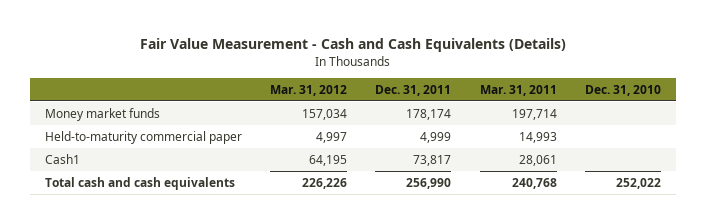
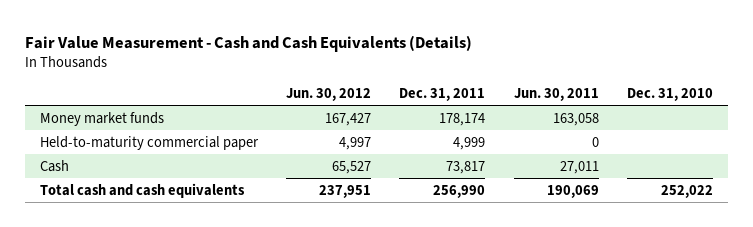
[270,84,348,96] Mar. 31, 2012 -> none
[479,84,557,96] Mar. 31, 2011 -> none
none -> [286,88,372,102] Jun. 30, 2012
none -> [513,88,599,102] Jun. 30, 2011
[44,153,80,164] Cash1 -> [39,159,69,172] Cash

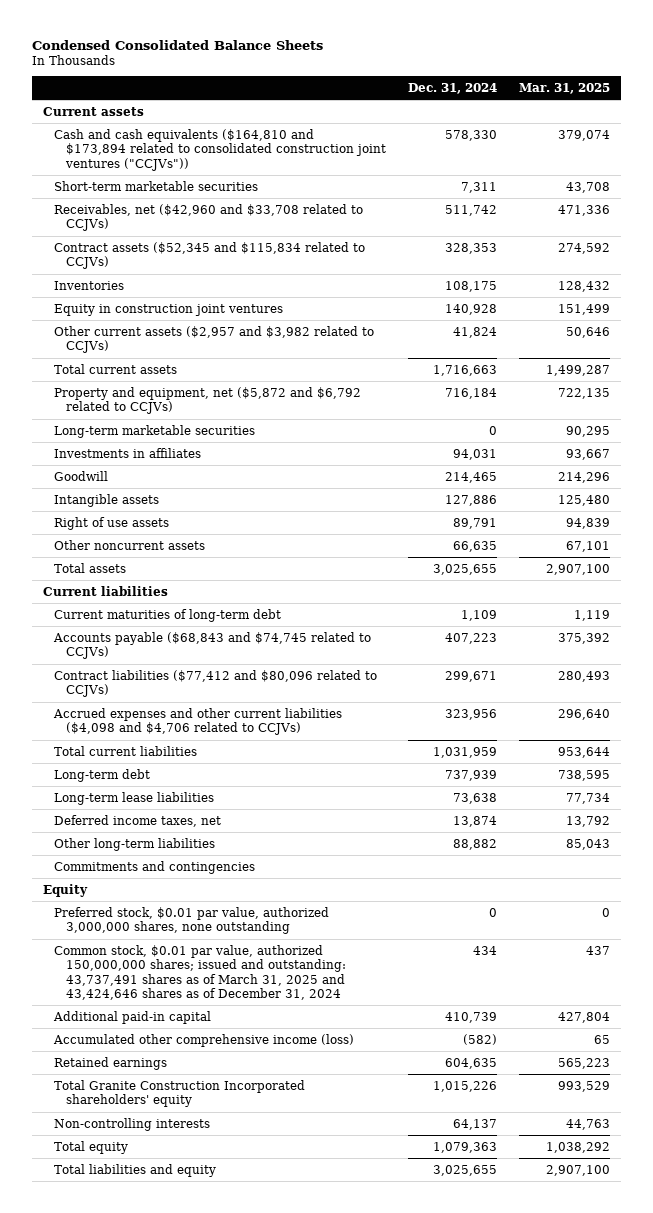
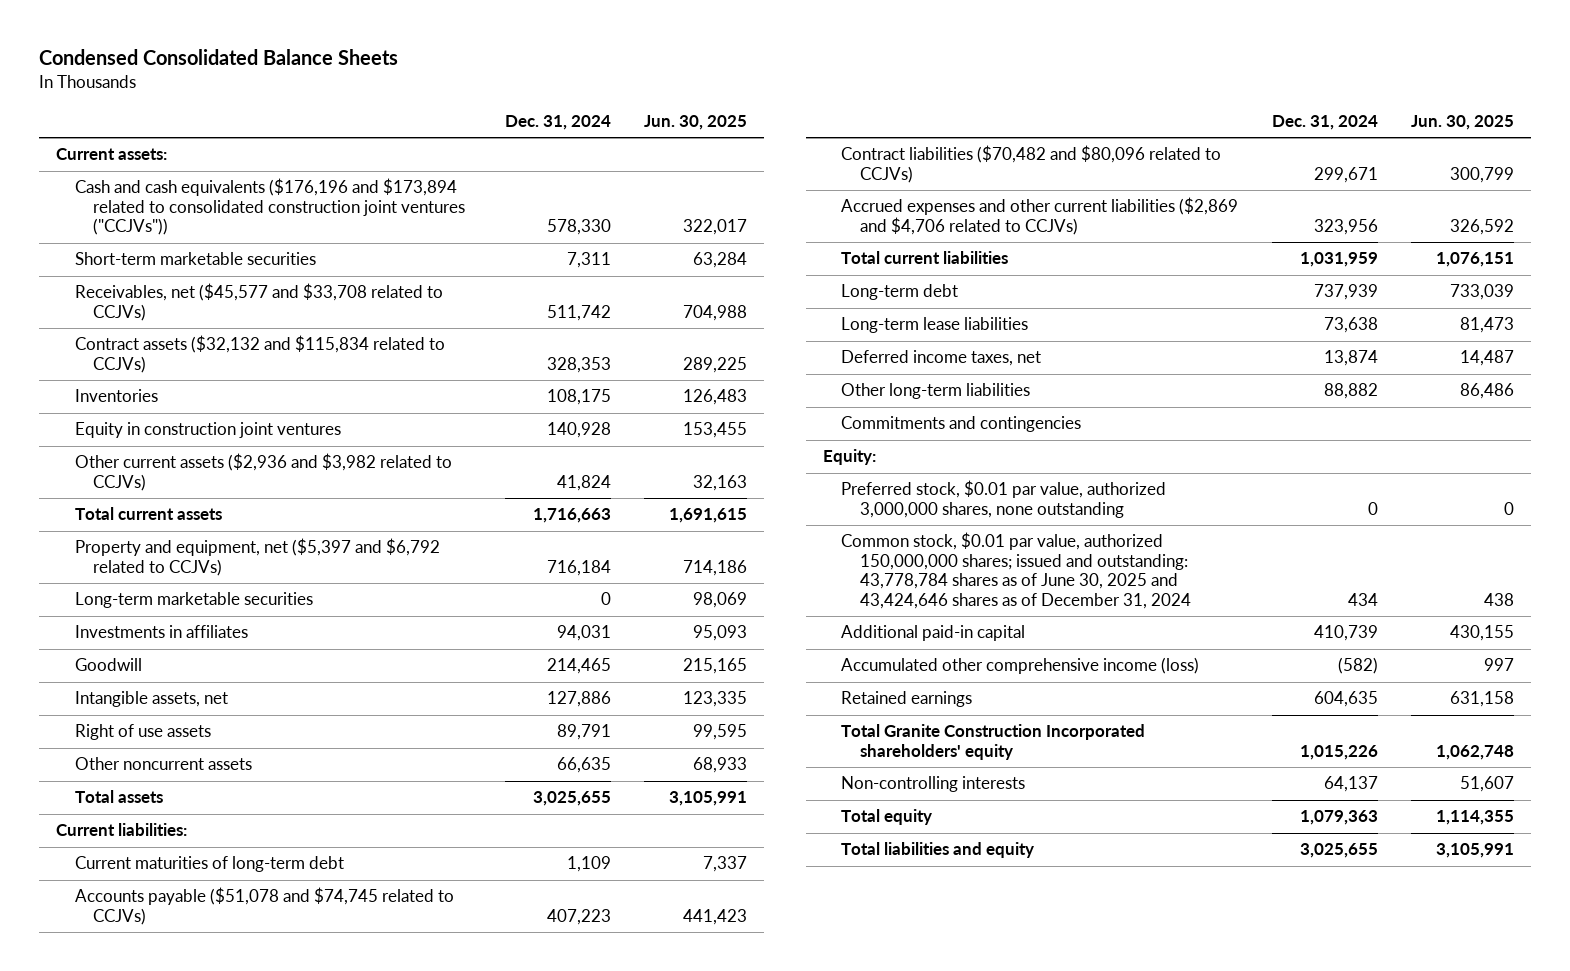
[518,82,610,94] Mar. 31, 2025 -> none
none -> [644,115,748,131] Jun. 30, 2025
[43,106,145,116] Current assets -> [56,148,168,161] Current assets:
[54,128,386,171] Cash and cash equivalents ($164,810 and $173,894 related to consolidated construction joint ventures ("CCJVs")) -> [74,178,466,236] Cash and cash equivalents ($176,196 and $173,894 related to consolidated construction joint ventures ("CCJVs"))
[54,203,364,232] Receivables, net ($42,960 and $33,708 related to CCJVs) -> [74,283,443,321] Receivables, net ($45,577 and $33,708 related to CCJVs)
[54,241,366,270] Contract assets ($52,345 and $115,834 related to CCJVs) -> [74,335,445,373] Contract assets ($32,132 and $115,834 related to CCJVs)
[54,325,375,354] Other current assets ($2,957 and $3,982 related to CCJVs) -> [74,453,452,491] Other current assets ($2,936 and $3,982 related to CCJVs)
[54,386,362,415] Property and equipment, net ($5,872 and $6,792 related to CCJVs) -> [74,538,440,576] Property and equipment, net ($5,397 and $6,792 related to CCJVs)
[54,493,160,507] Intangible assets -> [74,691,228,708] Intangible assets, net
[43,585,169,596] Current liabilities -> [56,823,188,837] Current liabilities:
[53,631,372,660] Accounts payable ($68,843 and $74,745 related to CCJVs) -> [74,887,454,925] Accounts payable ($51,078 and $74,745 related to CCJVs)
[54,669,378,698] Contract liabilities ($77,412 and $80,096 related to CCJVs) -> [841,145,1222,183] Contract liabilities ($70,482 and $80,096 related to CCJVs)
[53,707,343,736] Accrued expenses and other current liabilities ($4,098 and $4,706 related to CCJVs) -> [841,197,1239,235] Accrued expenses and other current liabilities ($2,869 and $4,706 related to CCJVs)
[43,883,89,897] Equity -> [822,449,876,466] Equity:
[54,944,346,1000] Common stock, $0.01 par value, authorized 150,000,000 shares; issued and outstanding: 43,737,491 shares as of March 31, 2025 and 43,424,646 shares as of December 31, 2024 -> [841,532,1191,609] Common stock, $0.01 par value, authorized 150,000,000 shares; issued and outstanding: 43,778,784 shares as of June 30, 2025 and 43,424,646 shares as of December 31, 2024

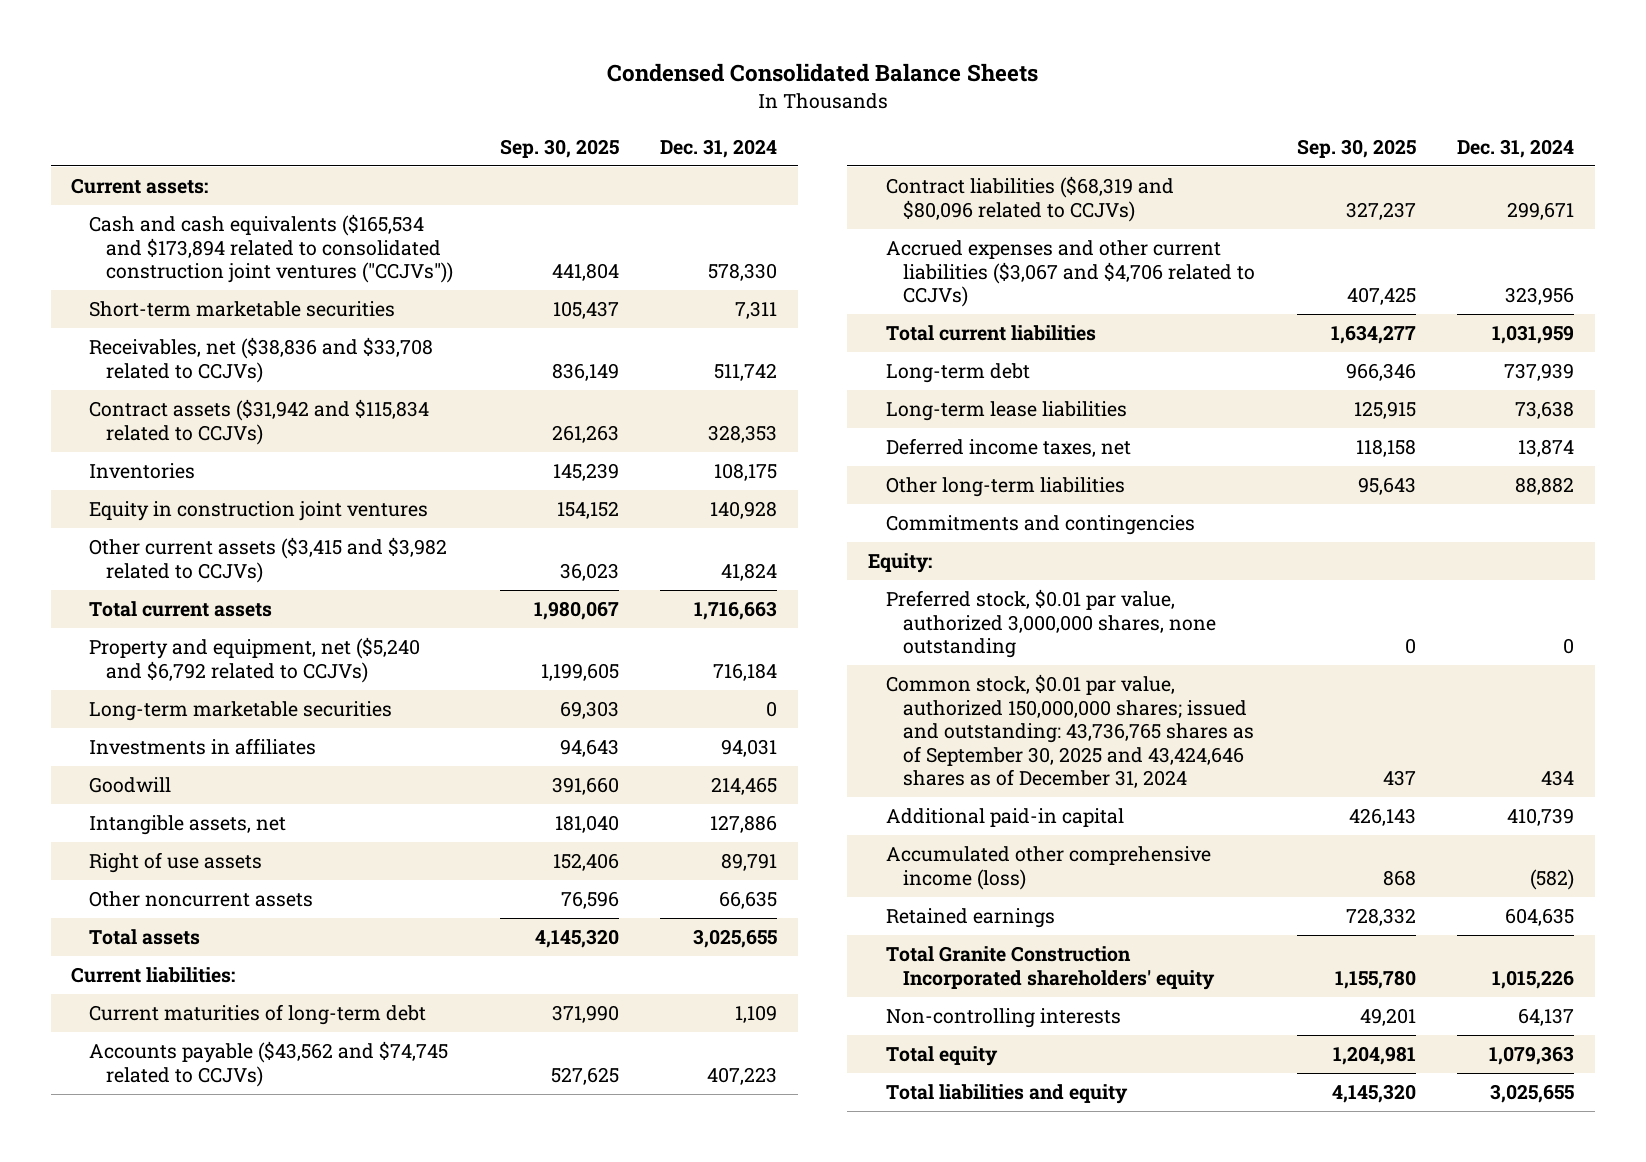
[644,115,748,131] Jun. 30, 2025 -> none
none -> [499,138,619,158] Sep. 30, 2025
[74,178,466,236] Cash and cash equivalents ($176,196 and $173,894 related to consolidated construction joint ventures ("CCJVs")) -> [88,214,454,284] Cash and cash equivalents ($165,534 and $173,894 related to consolidated construction joint ventures ("CCJVs"))
[74,283,443,321] Receivables, net ($45,577 and $33,708 related to CCJVs) -> [88,337,433,383] Receivables, net ($38,836 and $33,708 related to CCJVs)
[74,335,445,373] Contract assets ($32,132 and $115,834 related to CCJVs) -> [88,399,429,445] Contract assets ($31,942 and $115,834 related to CCJVs)
[74,453,452,491] Other current assets ($2,936 and $3,982 related to CCJVs) -> [88,537,447,583] Other current assets ($3,415 and $3,982 related to CCJVs)
[74,538,440,576] Property and equipment, net ($5,397 and $6,792 related to CCJVs) -> [88,637,420,683] Property and equipment, net ($5,240 and $6,792 related to CCJVs)
[74,887,454,925] Accounts payable ($51,078 and $74,745 related to CCJVs) -> [88,1041,448,1087] Accounts payable ($43,562 and $74,745 related to CCJVs)
[841,145,1222,183] Contract liabilities ($70,482 and $80,096 related to CCJVs) -> [885,176,1174,222] Contract liabilities ($68,319 and $80,096 related to CCJVs)
[841,197,1239,235] Accrued expenses and other current liabilities ($2,869 and $4,706 related to CCJVs) -> [885,240,1256,308] Accrued expenses and other current liabilities ($3,067 and $4,706 related to CCJVs)
[841,532,1191,609] Common stock, $0.01 par value, authorized 150,000,000 shares; issued and outstanding: 43,778,784 shares as of June 30, 2025 and 43,424,646 shares as of December 31, 2024 -> [885,674,1255,789] Common stock, $0.01 par value, authorized 150,000,000 shares; issued and outstanding: 43,736,765 shares as of September 30, 2025 and 43,424,646 shares as of December 31, 2024

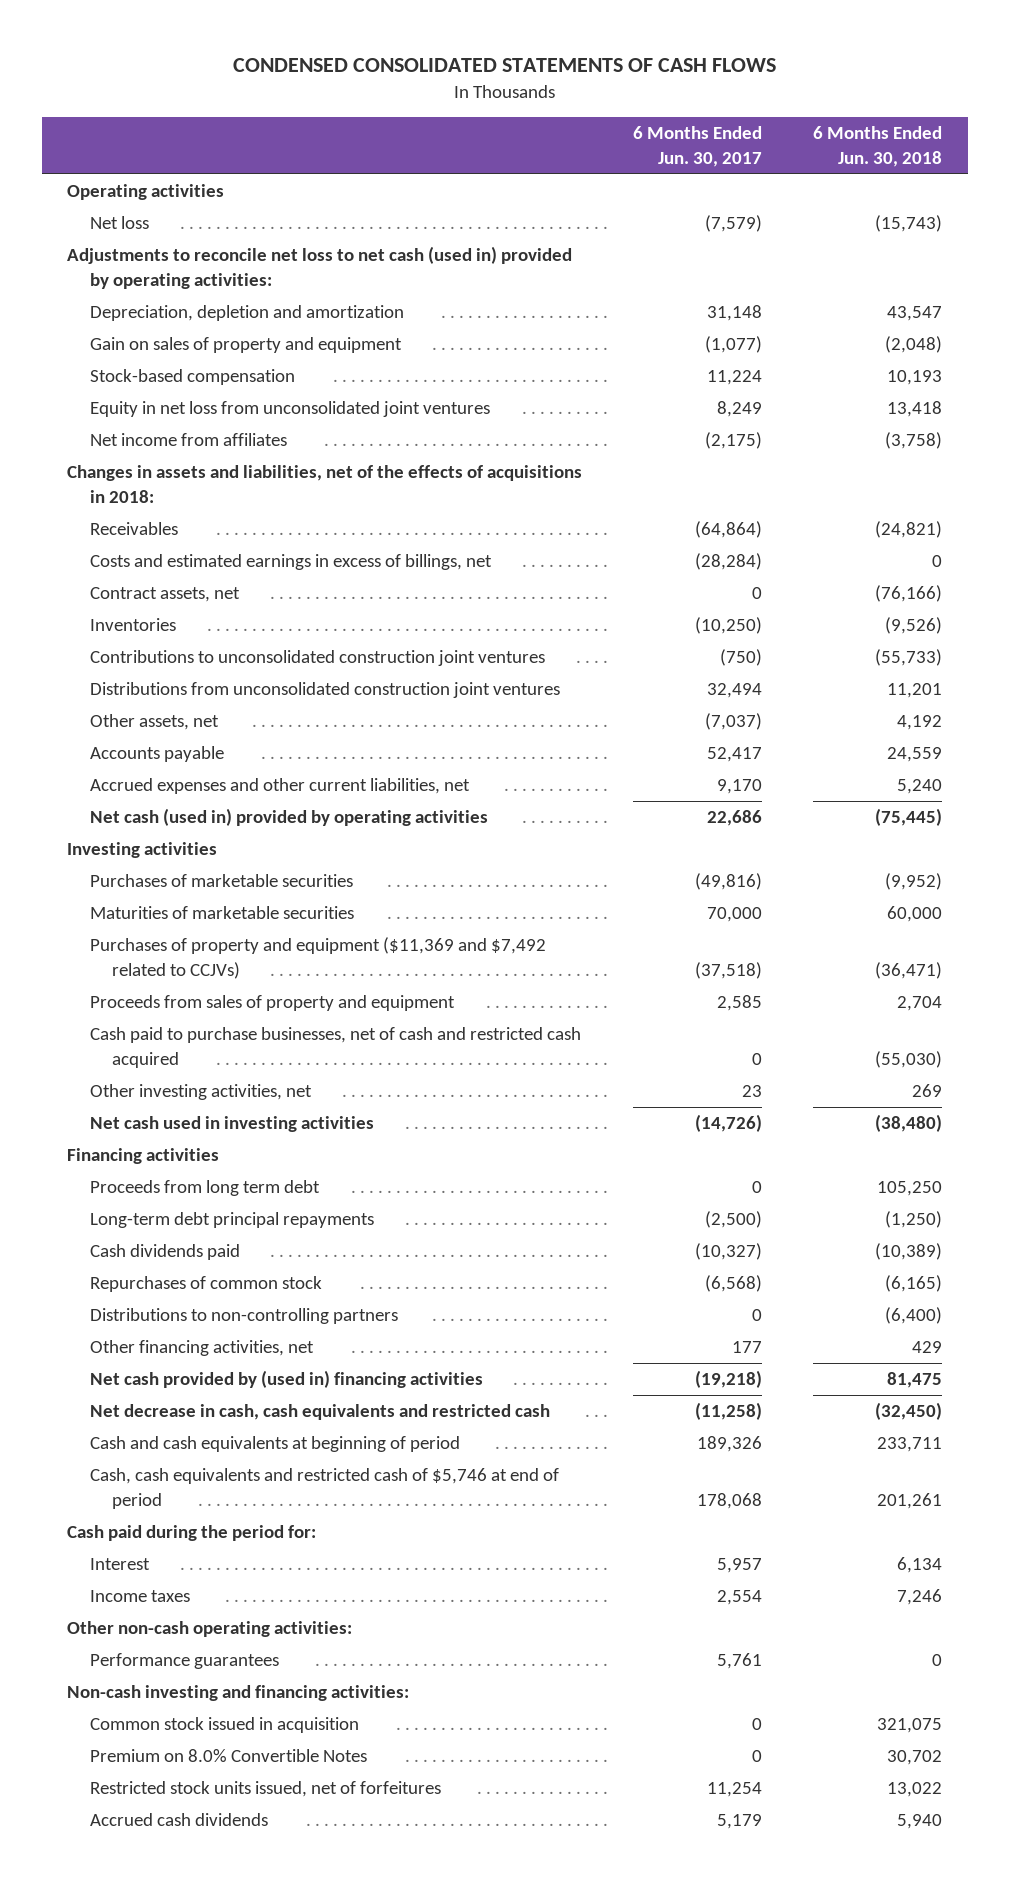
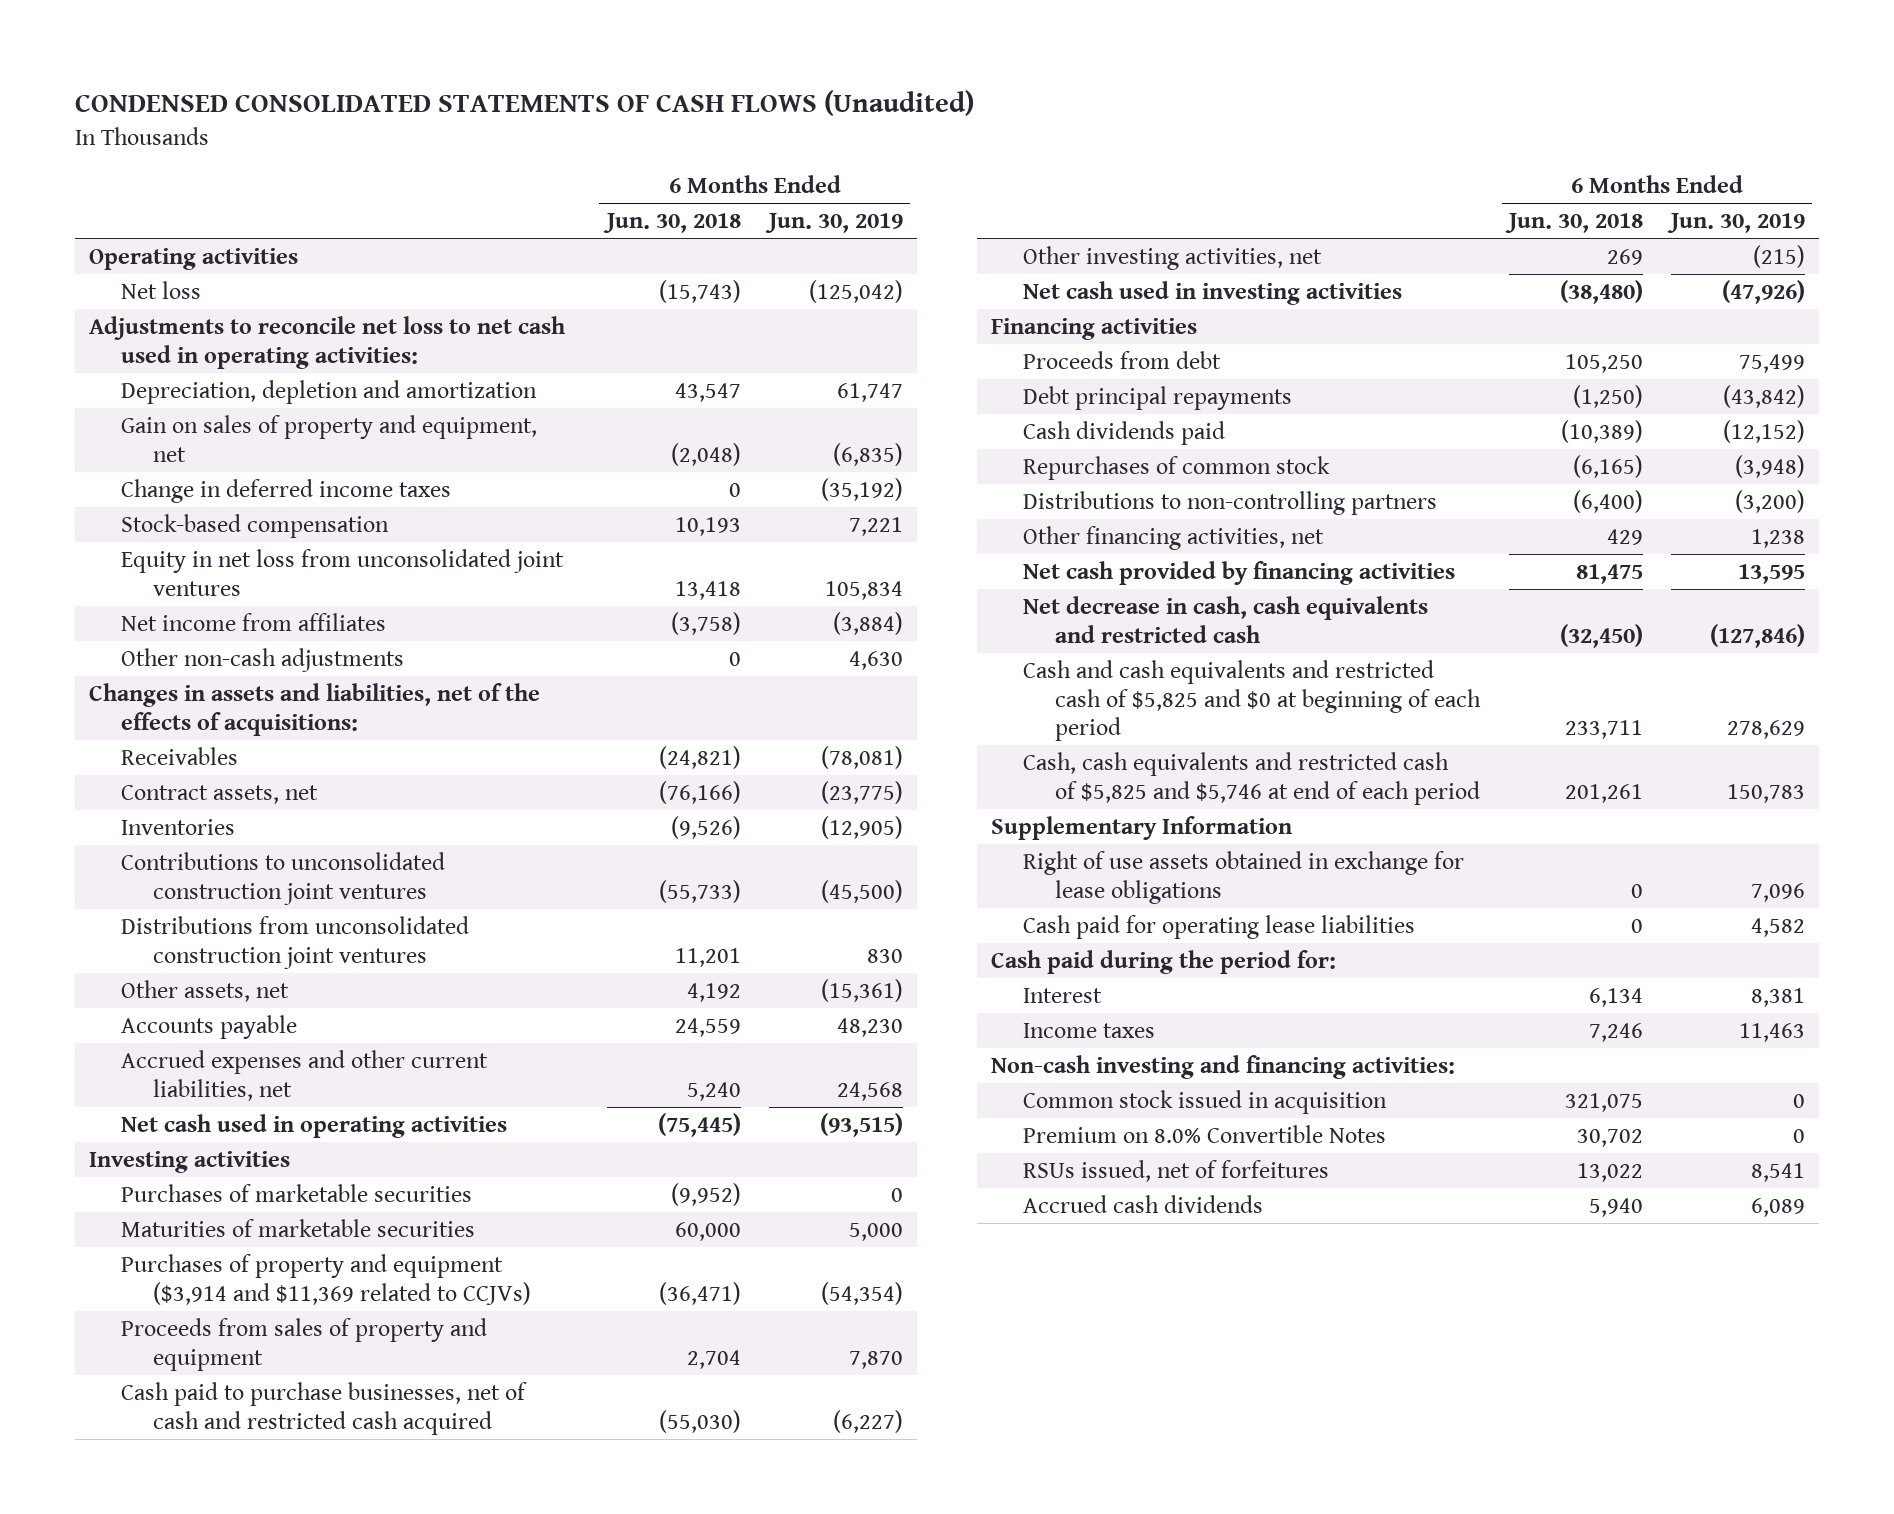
[232,57,776,72] CONDENSED CONSOLIDATED STATEMENTS OF CASH FLOWS -> [74,90,974,117] CONDENSED CONSOLIDATED STATEMENTS OF CASH FLOWS (Unaudited)
[633,126,763,167] 6 Months Ended Jun. 30, 2017 -> none
none -> [764,213,903,234] Jun. 30, 2019
[67,246,573,290] Adjustments to reconcile net loss to net cash (used in) provided by operating activities: -> [89,315,566,369] Adjustments to reconcile net loss to net cash used in operating activities:
[89,337,402,354] Gain on sales of property and equipment -> [121,414,538,462] Gain on sales of property and equipment, net
none -> [121,478,452,503] Change in deferred income taxes
none -> [121,647,405,672] Other non-cash adjustments
[67,465,583,504] Changes in assets and liabilities, net of the effects of acquisitions in 2018: -> [89,682,541,736] Changes in assets and liabilities, net of the effects of acquisitions:
[89,554,492,571] Costs and estimated earnings in excess of billings, net -> none
[89,808,488,827] Net cash (used in) provided by operating activities -> [121,1113,508,1138] Net cash used in operating activities
[89,937,546,980] Purchases of property and equipment ($11,369 and $7,492 related to CCJVs) -> [121,1253,532,1305] Purchases of property and equipment ($3,914 and $11,369 related to CCJVs)
[89,1180,320,1197] Proceeds from long term debt -> [1023,350,1222,369] Proceeds from debt
[89,1212,374,1229] Long-term debt principal repayments -> [1023,385,1293,410] Debt principal repayments
[89,1370,483,1389] Net cash provided by (used in) financing activities -> [1023,560,1456,585] Net cash provided by financing activities
[89,1436,460,1453] Cash and cash equivalents at beginning of period -> [1023,659,1482,742] Cash and cash equivalents and restricted cash of $5,825 and $0 at beginning of each period
[89,1468,559,1510] Cash, cash equivalents and restricted cash of $5,746 at end of period -> [1023,751,1481,805] Cash, cash equivalents and restricted cash of $5,825 and $5,746 at end of each period
none -> [991,815,1293,840] Supplementary Information
none -> [1023,850,1465,904] Right of use assets obtained in exchange for lease obligations
none -> [1023,914,1416,939] Cash paid for operating lease liabilities
[67,1621,353,1638] Other non-cash operating activities: -> none
[89,1653,279,1670] Performance guarantees -> none
[89,1781,441,1798] Restricted stock units issued, net of forfeitures -> [1023,1159,1330,1182] RSUs issued, net of forfeitures

